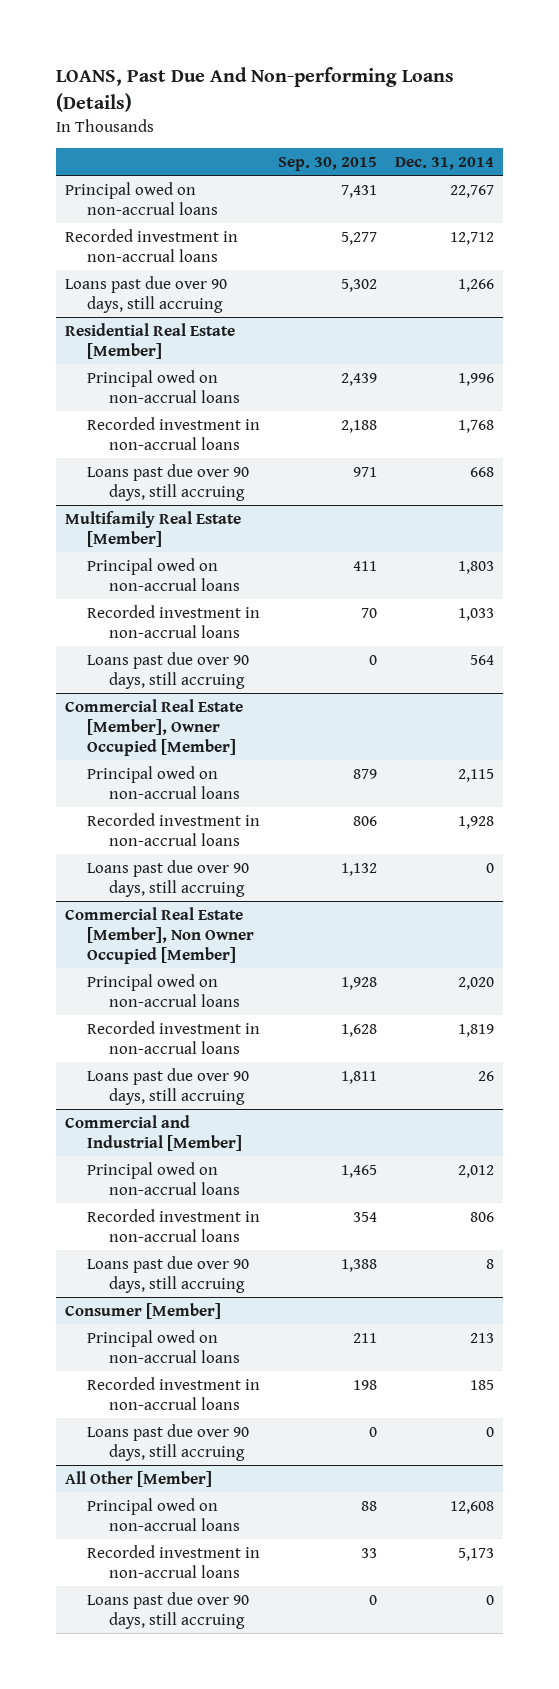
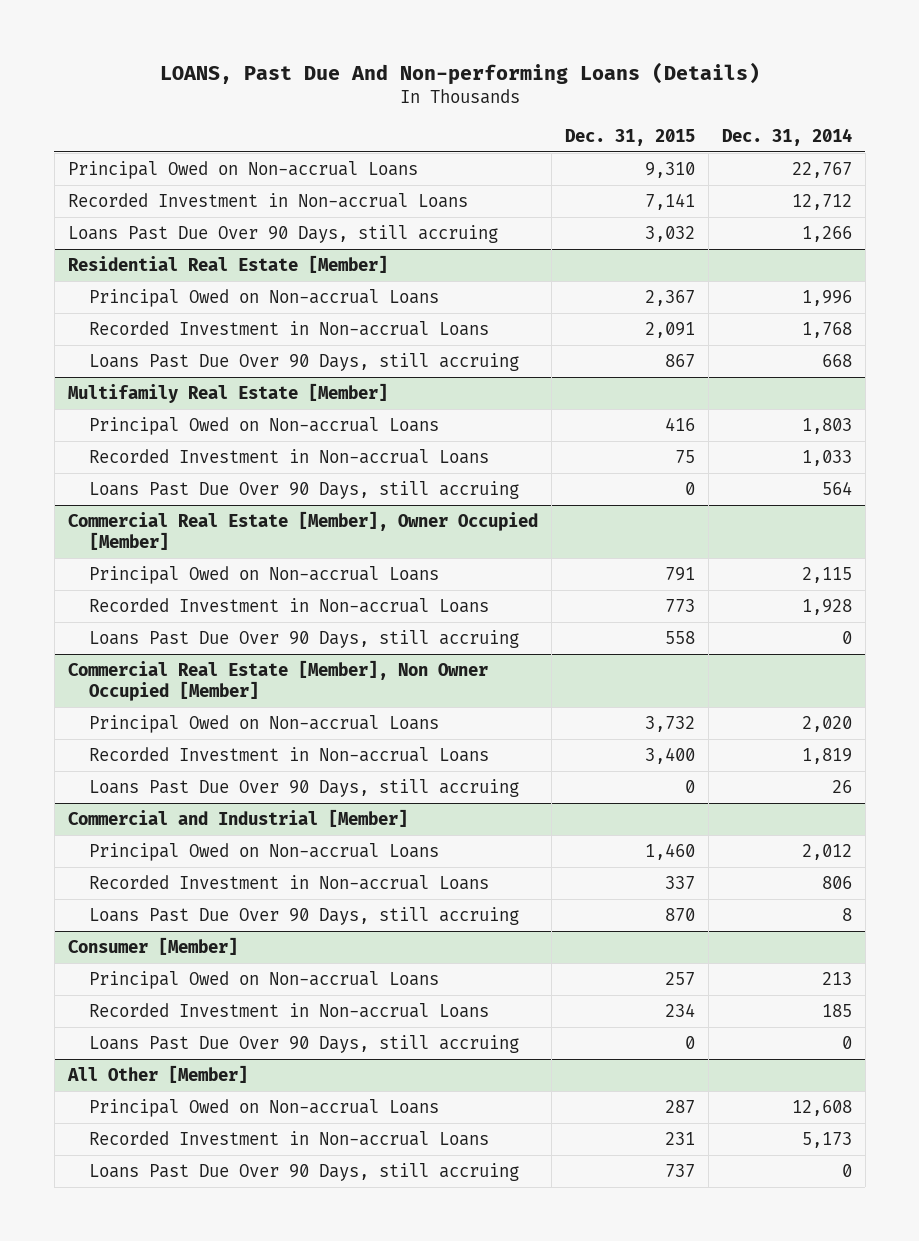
[278,157,378,172] Sep. 30, 2015 -> none
none -> [564,128,695,146] Dec. 31, 2015
[65,181,219,215] Principal owed on non-accrual loans -> [67,160,418,179] Principal Owed on Non-accrual Loans
[65,228,239,262] Recorded investment in non-accrual loans -> [67,192,468,208] Recorded Investment in Non-accrual Loans
[65,275,228,313] Loans past due over 90 days, still accruing -> [67,224,498,243] Loans Past Due Over 90 Days, still accruing
[87,369,241,403] Principal owed on non-accrual loans -> [88,288,439,307] Principal Owed on Non-accrual Loans
[87,416,261,450] Recorded investment in non-accrual loans -> [88,320,489,336] Recorded Investment in Non-accrual Loans
[87,463,250,501] Loans past due over 90 days, still accruing -> [88,352,519,371] Loans Past Due Over 90 Days, still accruing
[87,557,241,591] Principal owed on non-accrual loans -> [88,416,439,435] Principal Owed on Non-accrual Loans
[87,604,261,638] Recorded investment in non-accrual loans -> [88,448,489,464] Recorded Investment in Non-accrual Loans
[87,651,250,689] Loans past due over 90 days, still accruing -> [88,480,519,499] Loans Past Due Over 90 Days, still accruing
[87,765,241,799] Principal owed on non-accrual loans -> [88,565,439,584] Principal Owed on Non-accrual Loans
[87,812,261,846] Recorded investment in non-accrual loans -> [88,597,489,613] Recorded Investment in Non-accrual Loans
[87,859,250,897] Loans past due over 90 days, still accruing -> [88,629,519,648] Loans Past Due Over 90 Days, still accruing
[87,973,241,1007] Principal owed on non-accrual loans -> [88,714,439,733] Principal Owed on Non-accrual Loans
[87,1020,261,1054] Recorded investment in non-accrual loans -> [88,746,489,762] Recorded Investment in Non-accrual Loans
[87,1067,250,1105] Loans past due over 90 days, still accruing -> [88,778,519,797] Loans Past Due Over 90 Days, still accruing
[87,1161,241,1195] Principal owed on non-accrual loans -> [88,842,439,861] Principal Owed on Non-accrual Loans
[87,1208,261,1242] Recorded investment in non-accrual loans -> [88,874,489,890] Recorded Investment in Non-accrual Loans
[87,1255,250,1293] Loans past due over 90 days, still accruing -> [88,906,519,925] Loans Past Due Over 90 Days, still accruing
[87,1329,241,1363] Principal owed on non-accrual loans -> [88,970,439,989] Principal Owed on Non-accrual Loans
[87,1376,261,1410] Recorded investment in non-accrual loans -> [88,1002,489,1018] Recorded Investment in Non-accrual Loans
[87,1423,250,1461] Loans past due over 90 days, still accruing -> [88,1034,519,1053] Loans Past Due Over 90 Days, still accruing
[87,1497,241,1531] Principal owed on non-accrual loans -> [88,1098,439,1117] Principal Owed on Non-accrual Loans
[87,1544,261,1578] Recorded investment in non-accrual loans -> [88,1130,489,1146] Recorded Investment in Non-accrual Loans
[87,1591,250,1629] Loans past due over 90 days, still accruing -> [88,1162,519,1181] Loans Past Due Over 90 Days, still accruing

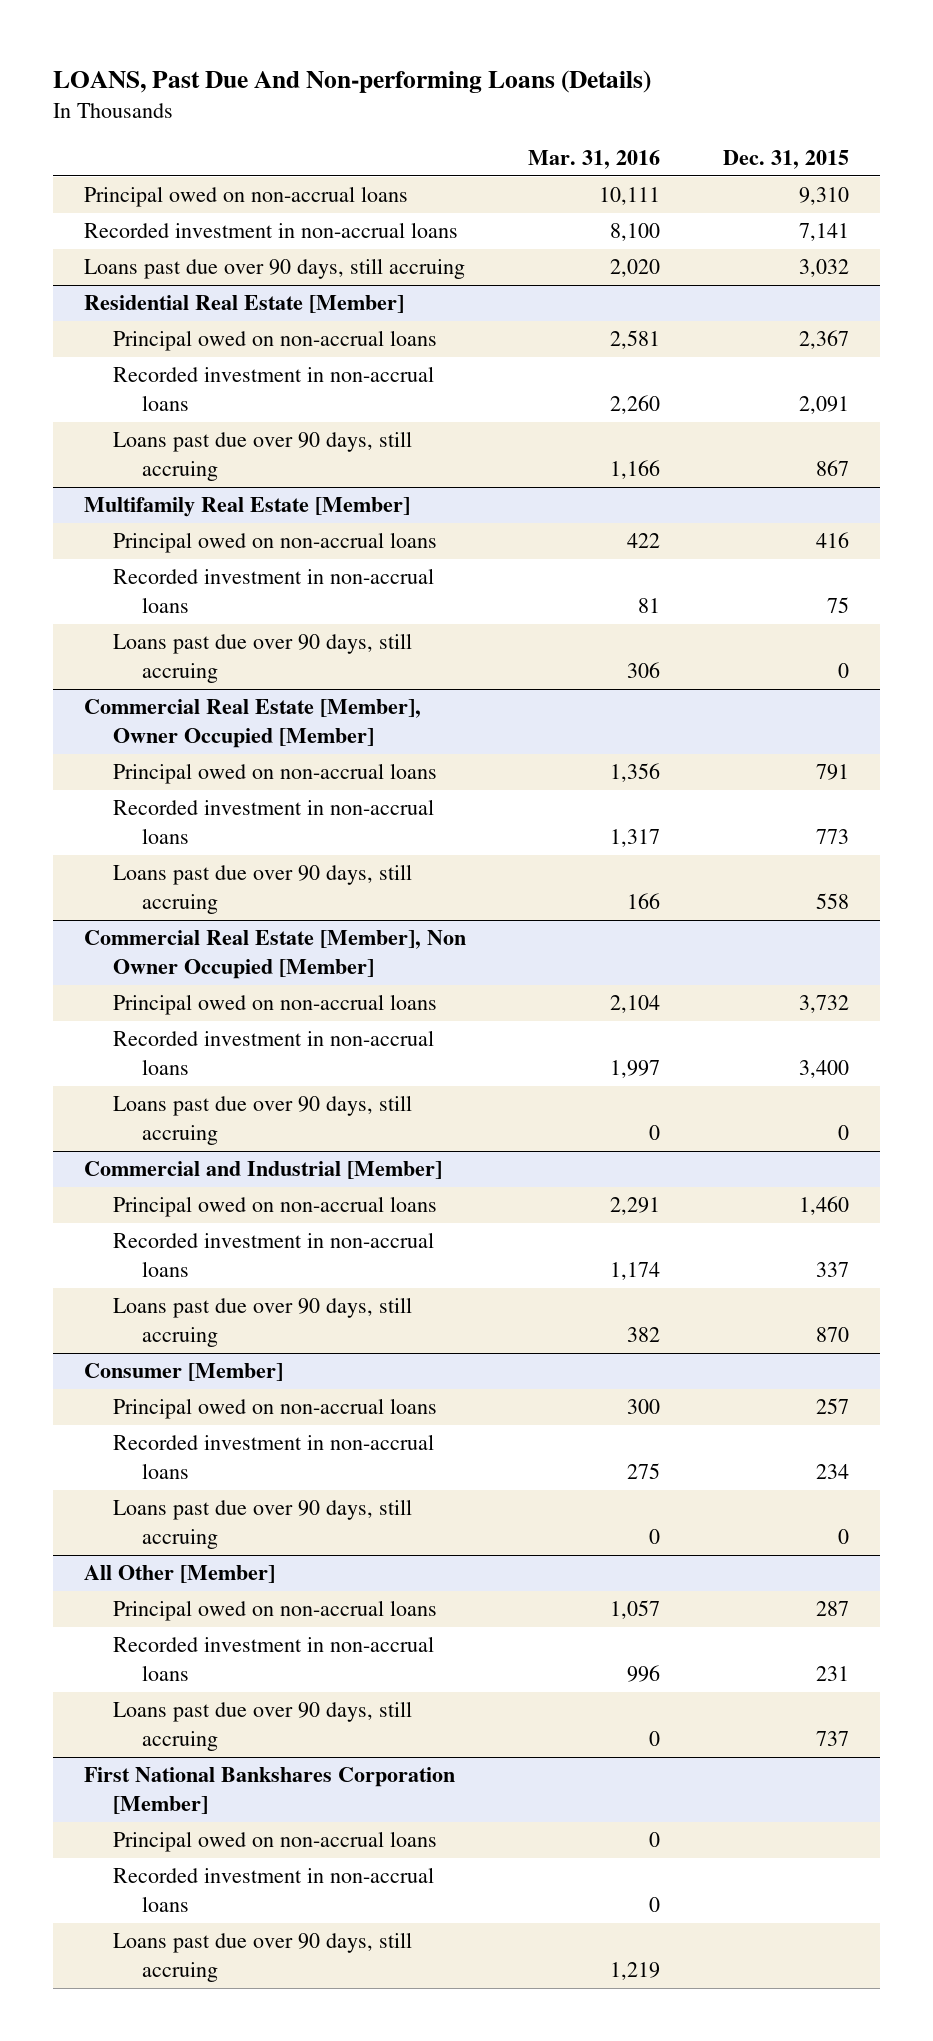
[721,127,852,146] Dec. 31, 2014 -> none
none -> [528,150,661,170] Mar. 31, 2016
[67,160,418,179] Principal Owed on Non-accrual Loans -> [84,186,409,208] Principal owed on non-accrual loans
[67,192,468,208] Recorded Investment in Non-accrual Loans -> [84,222,459,239] Recorded investment in non-accrual loans
[67,224,498,243] Loans Past Due Over 90 Days, still accruing -> [84,258,466,280] Loans past due over 90 days, still accruing
[88,288,439,307] Principal Owed on Non-accrual Loans -> [113,330,438,352] Principal owed on non-accrual loans
[88,320,489,336] Recorded Investment in Non-accrual Loans -> [113,366,435,411] Recorded investment in non-accrual loans
[88,352,519,371] Loans Past Due Over 90 Days, still accruing -> [113,431,413,481] Loans past due over 90 days, still accruing
[88,416,439,435] Principal Owed on Non-accrual Loans -> [113,532,438,554] Principal owed on non-accrual loans
[88,448,489,464] Recorded Investment in Non-accrual Loans -> [113,568,435,613] Recorded investment in non-accrual loans
[88,480,519,499] Loans Past Due Over 90 Days, still accruing -> [113,633,413,683] Loans past due over 90 days, still accruing
[88,565,439,584] Principal Owed on Non-accrual Loans -> [113,763,438,785] Principal owed on non-accrual loans
[88,597,489,613] Recorded Investment in Non-accrual Loans -> [113,799,435,844] Recorded investment in non-accrual loans
[88,629,519,648] Loans Past Due Over 90 Days, still accruing -> [113,864,413,914] Loans past due over 90 days, still accruing
[88,714,439,733] Principal Owed on Non-accrual Loans -> [113,994,438,1016] Principal owed on non-accrual loans
[88,746,489,762] Recorded Investment in Non-accrual Loans -> [113,1030,435,1075] Recorded investment in non-accrual loans
[88,778,519,797] Loans Past Due Over 90 Days, still accruing -> [113,1095,413,1145] Loans past due over 90 days, still accruing
[88,842,439,861] Principal Owed on Non-accrual Loans -> [113,1196,438,1218] Principal owed on non-accrual loans
[88,874,489,890] Recorded Investment in Non-accrual Loans -> [113,1232,435,1277] Recorded investment in non-accrual loans
[88,906,519,925] Loans Past Due Over 90 Days, still accruing -> [113,1297,413,1347] Loans past due over 90 days, still accruing
[88,970,439,989] Principal Owed on Non-accrual Loans -> [113,1398,438,1420] Principal owed on non-accrual loans
[88,1002,489,1018] Recorded Investment in Non-accrual Loans -> [113,1434,435,1479] Recorded investment in non-accrual loans
[88,1034,519,1053] Loans Past Due Over 90 Days, still accruing -> [113,1499,413,1549] Loans past due over 90 days, still accruing
[88,1098,439,1117] Principal Owed on Non-accrual Loans -> [113,1600,438,1622] Principal owed on non-accrual loans
[88,1130,489,1146] Recorded Investment in Non-accrual Loans -> [113,1636,435,1681] Recorded investment in non-accrual loans
[88,1162,519,1181] Loans Past Due Over 90 Days, still accruing -> [113,1701,413,1751] Loans past due over 90 days, still accruing
none -> [84,1767,456,1814] First National Bankshares Corporation [Member]
none -> [113,1831,438,1853] Principal owed on non-accrual loans
none -> [113,1867,435,1912] Recorded investment in non-accrual loans
none -> [113,1932,413,1982] Loans past due over 90 days, still accruing

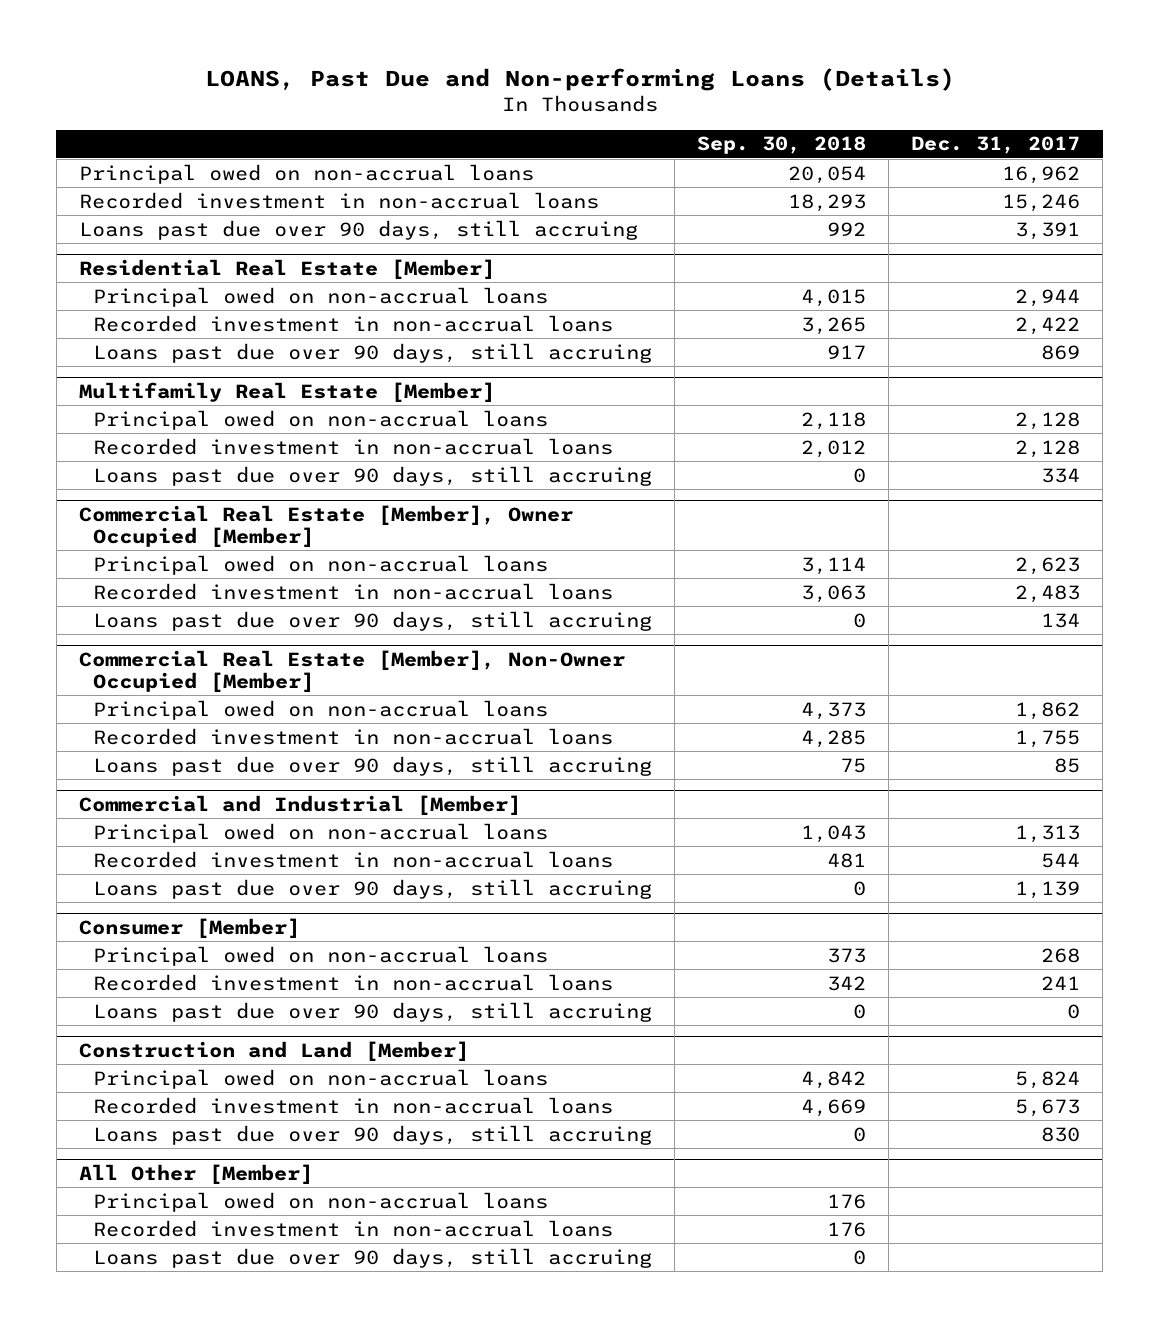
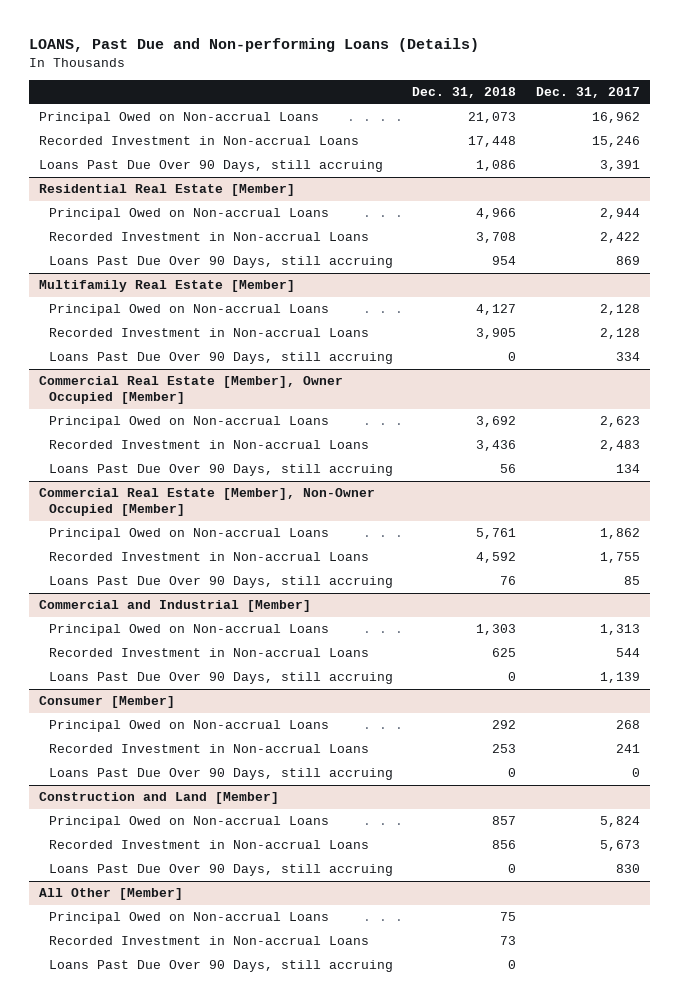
[696,136,866,155] Sep. 30, 2018 -> none
none -> [412,87,517,99] Dec. 31, 2018
[79,163,535,184] Principal owed on non-accrual loans -> [39,112,320,125] Principal Owed on Non-accrual Loans
[79,191,600,209] Recorded investment in non-accrual loans -> [39,136,360,146] Recorded Investment in Non-accrual Loans
[79,219,639,240] Loans past due over 90 days, still accruing -> [39,160,384,173] Loans Past Due Over 90 Days, still accruing
[92,286,548,307] Principal owed on non-accrual loans -> [48,208,329,221] Principal Owed on Non-accrual Loans
[92,314,613,332] Recorded investment in non-accrual loans -> [48,232,369,242] Recorded Investment in Non-accrual Loans
[92,342,652,363] Loans past due over 90 days, still accruing -> [48,256,393,269] Loans Past Due Over 90 Days, still accruing
[92,409,548,430] Principal owed on non-accrual loans -> [48,304,329,317] Principal Owed on Non-accrual Loans
[92,437,613,455] Recorded investment in non-accrual loans -> [48,328,369,338] Recorded Investment in Non-accrual Loans
[92,465,652,486] Loans past due over 90 days, still accruing -> [48,352,393,365] Loans Past Due Over 90 Days, still accruing
[92,554,548,575] Principal owed on non-accrual loans -> [48,416,329,429] Principal Owed on Non-accrual Loans
[92,582,613,600] Recorded investment in non-accrual loans -> [48,440,369,450] Recorded Investment in Non-accrual Loans
[92,610,652,631] Loans past due over 90 days, still accruing -> [48,464,393,477] Loans Past Due Over 90 Days, still accruing
[92,699,548,720] Principal owed on non-accrual loans -> [48,528,329,541] Principal Owed on Non-accrual Loans
[92,727,613,745] Recorded investment in non-accrual loans -> [48,552,369,562] Recorded Investment in Non-accrual Loans
[92,755,652,776] Loans past due over 90 days, still accruing -> [48,576,393,589] Loans Past Due Over 90 Days, still accruing
[92,822,548,843] Principal owed on non-accrual loans -> [48,624,329,637] Principal Owed on Non-accrual Loans
[92,850,613,868] Recorded investment in non-accrual loans -> [48,648,369,658] Recorded Investment in Non-accrual Loans
[92,878,652,899] Loans past due over 90 days, still accruing -> [48,672,393,685] Loans Past Due Over 90 Days, still accruing
[92,945,548,966] Principal owed on non-accrual loans -> [48,720,329,733] Principal Owed on Non-accrual Loans
[92,973,613,991] Recorded investment in non-accrual loans -> [48,744,369,754] Recorded Investment in Non-accrual Loans
[92,1001,652,1022] Loans past due over 90 days, still accruing -> [48,768,393,781] Loans Past Due Over 90 Days, still accruing
[92,1068,548,1089] Principal owed on non-accrual loans -> [48,816,329,829] Principal Owed on Non-accrual Loans
[92,1096,613,1114] Recorded investment in non-accrual loans -> [48,840,369,850] Recorded Investment in Non-accrual Loans
[92,1124,652,1145] Loans past due over 90 days, still accruing -> [48,864,393,877] Loans Past Due Over 90 Days, still accruing
[92,1191,548,1212] Principal owed on non-accrual loans -> [48,912,329,925] Principal Owed on Non-accrual Loans
[92,1219,613,1237] Recorded investment in non-accrual loans -> [48,936,369,946] Recorded Investment in Non-accrual Loans
[92,1247,652,1268] Loans past due over 90 days, still accruing -> [48,960,393,973] Loans Past Due Over 90 Days, still accruing

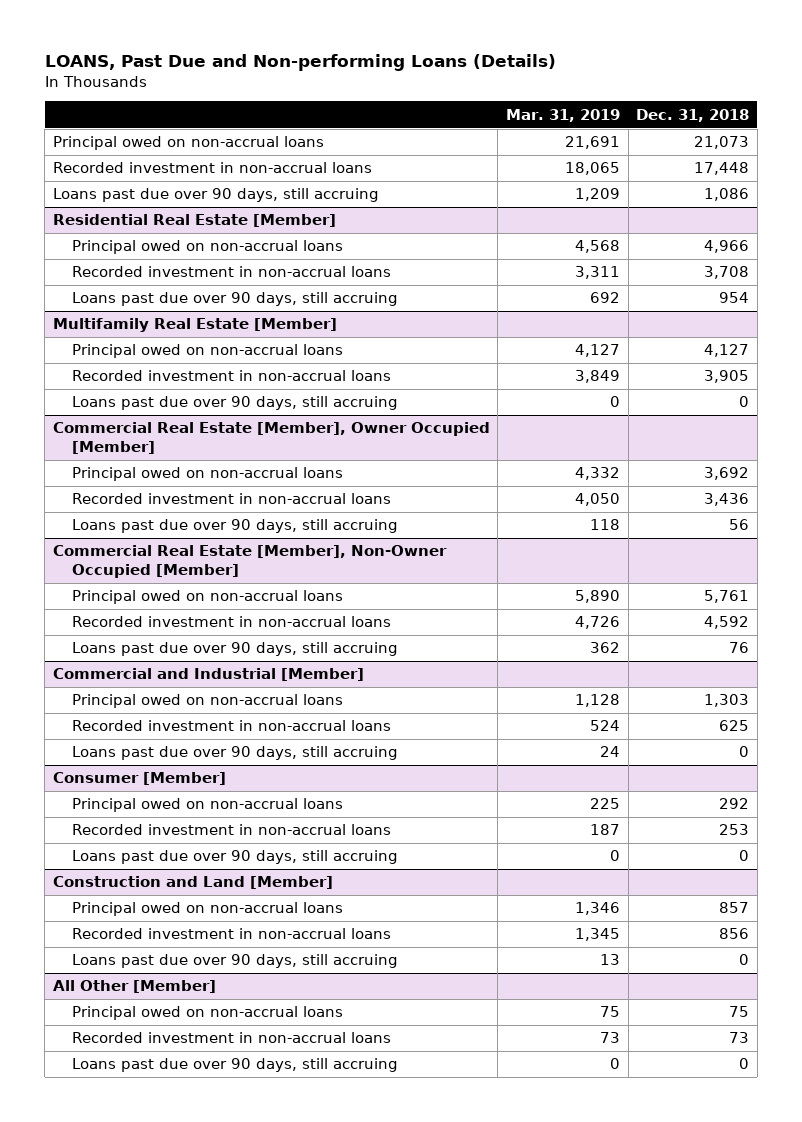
[536,87,641,99] Dec. 31, 2017 -> none
none -> [505,108,620,122] Mar. 31, 2019
[39,112,320,125] Principal Owed on Non-accrual Loans -> [52,136,324,151] Principal owed on non-accrual loans
[39,136,360,146] Recorded Investment in Non-accrual Loans -> [52,162,372,174] Recorded investment in non-accrual loans
[39,160,384,173] Loans Past Due Over 90 Days, still accruing -> [52,188,379,203] Loans past due over 90 days, still accruing
[48,208,329,221] Principal Owed on Non-accrual Loans -> [71,240,343,255] Principal owed on non-accrual loans
[48,232,369,242] Recorded Investment in Non-accrual Loans -> [71,266,391,278] Recorded investment in non-accrual loans
[48,256,393,269] Loans Past Due Over 90 Days, still accruing -> [71,292,398,307] Loans past due over 90 days, still accruing
[48,304,329,317] Principal Owed on Non-accrual Loans -> [71,344,343,359] Principal owed on non-accrual loans
[48,328,369,338] Recorded Investment in Non-accrual Loans -> [71,370,391,382] Recorded investment in non-accrual loans
[48,352,393,365] Loans Past Due Over 90 Days, still accruing -> [71,396,398,411] Loans past due over 90 days, still accruing
[48,416,329,429] Principal Owed on Non-accrual Loans -> [71,467,343,482] Principal owed on non-accrual loans
[48,440,369,450] Recorded Investment in Non-accrual Loans -> [71,493,391,505] Recorded investment in non-accrual loans
[48,464,393,477] Loans Past Due Over 90 Days, still accruing -> [71,519,398,534] Loans past due over 90 days, still accruing
[48,528,329,541] Principal Owed on Non-accrual Loans -> [71,590,343,605] Principal owed on non-accrual loans
[48,552,369,562] Recorded Investment in Non-accrual Loans -> [71,616,391,628] Recorded investment in non-accrual loans
[48,576,393,589] Loans Past Due Over 90 Days, still accruing -> [71,642,398,657] Loans past due over 90 days, still accruing
[48,624,329,637] Principal Owed on Non-accrual Loans -> [71,694,343,709] Principal owed on non-accrual loans
[48,648,369,658] Recorded Investment in Non-accrual Loans -> [71,720,391,732] Recorded investment in non-accrual loans
[48,672,393,685] Loans Past Due Over 90 Days, still accruing -> [71,746,398,761] Loans past due over 90 days, still accruing
[48,720,329,733] Principal Owed on Non-accrual Loans -> [71,798,343,813] Principal owed on non-accrual loans
[48,744,369,754] Recorded Investment in Non-accrual Loans -> [71,824,391,836] Recorded investment in non-accrual loans
[48,768,393,781] Loans Past Due Over 90 Days, still accruing -> [71,850,398,865] Loans past due over 90 days, still accruing
[48,816,329,829] Principal Owed on Non-accrual Loans -> [71,902,343,917] Principal owed on non-accrual loans
[48,840,369,850] Recorded Investment in Non-accrual Loans -> [71,928,391,940] Recorded investment in non-accrual loans
[48,864,393,877] Loans Past Due Over 90 Days, still accruing -> [71,954,398,969] Loans past due over 90 days, still accruing
[48,912,329,925] Principal Owed on Non-accrual Loans -> [71,1006,343,1021] Principal owed on non-accrual loans
[48,936,369,946] Recorded Investment in Non-accrual Loans -> [71,1032,391,1044] Recorded investment in non-accrual loans
[48,960,393,973] Loans Past Due Over 90 Days, still accruing -> [71,1058,398,1073] Loans past due over 90 days, still accruing

